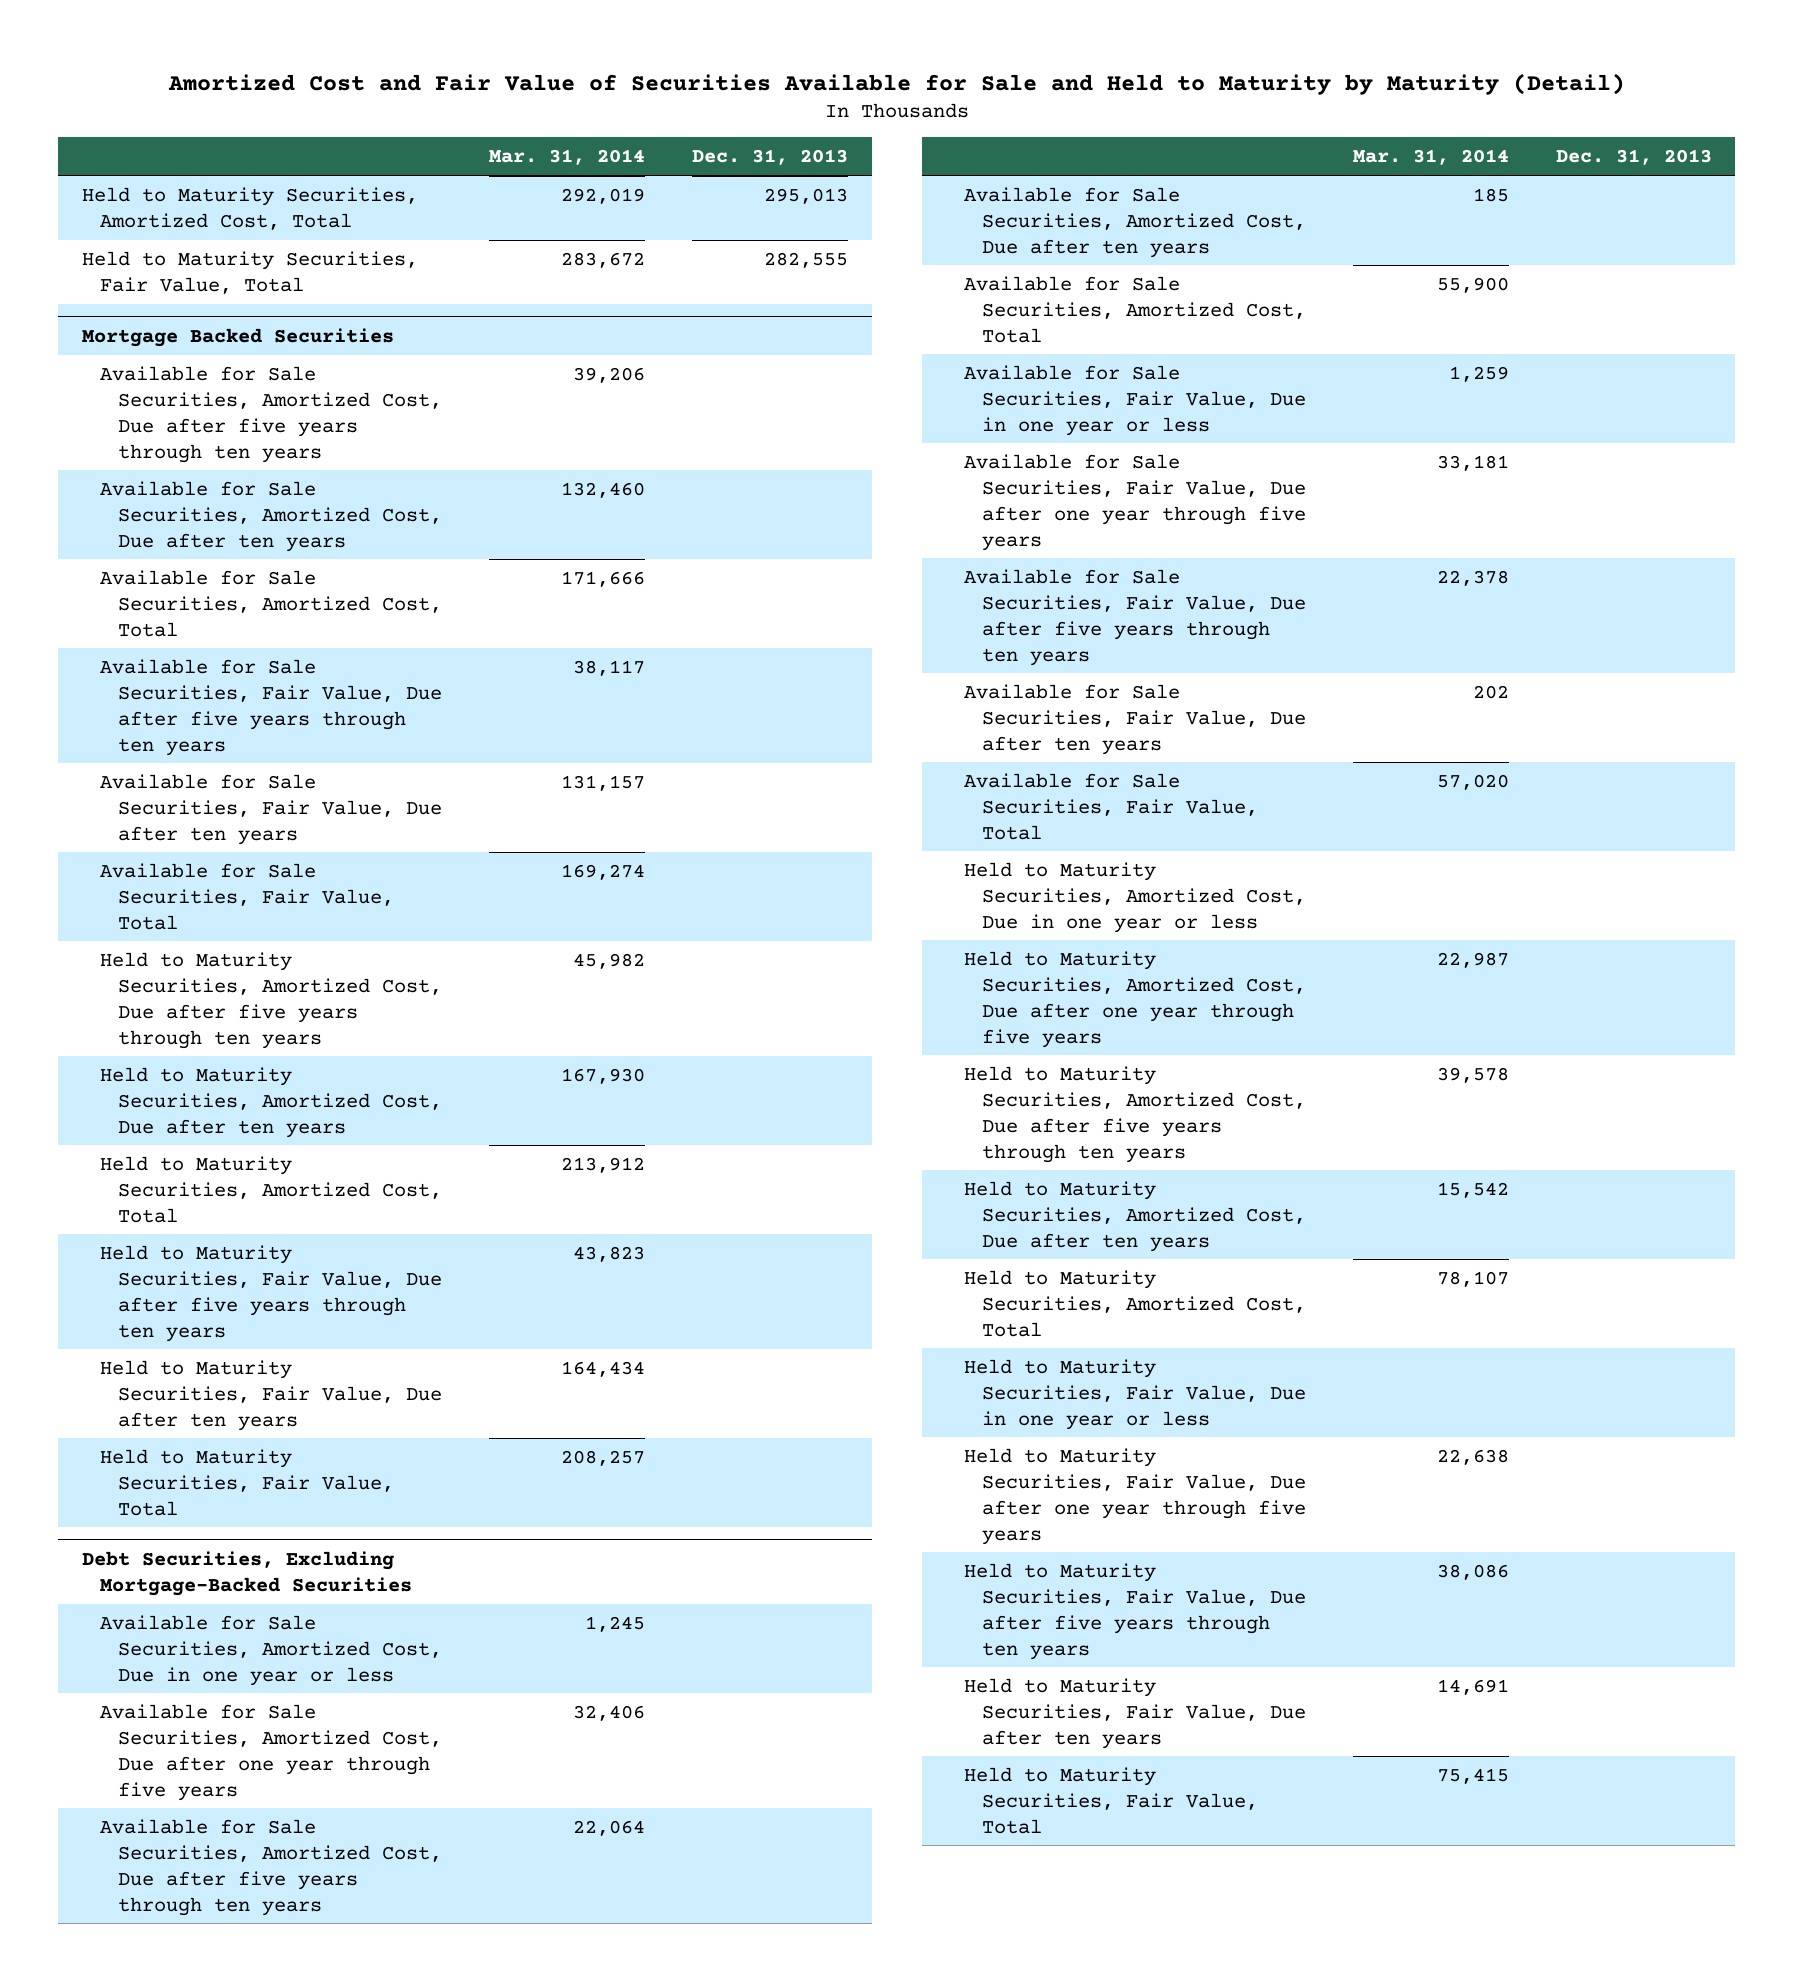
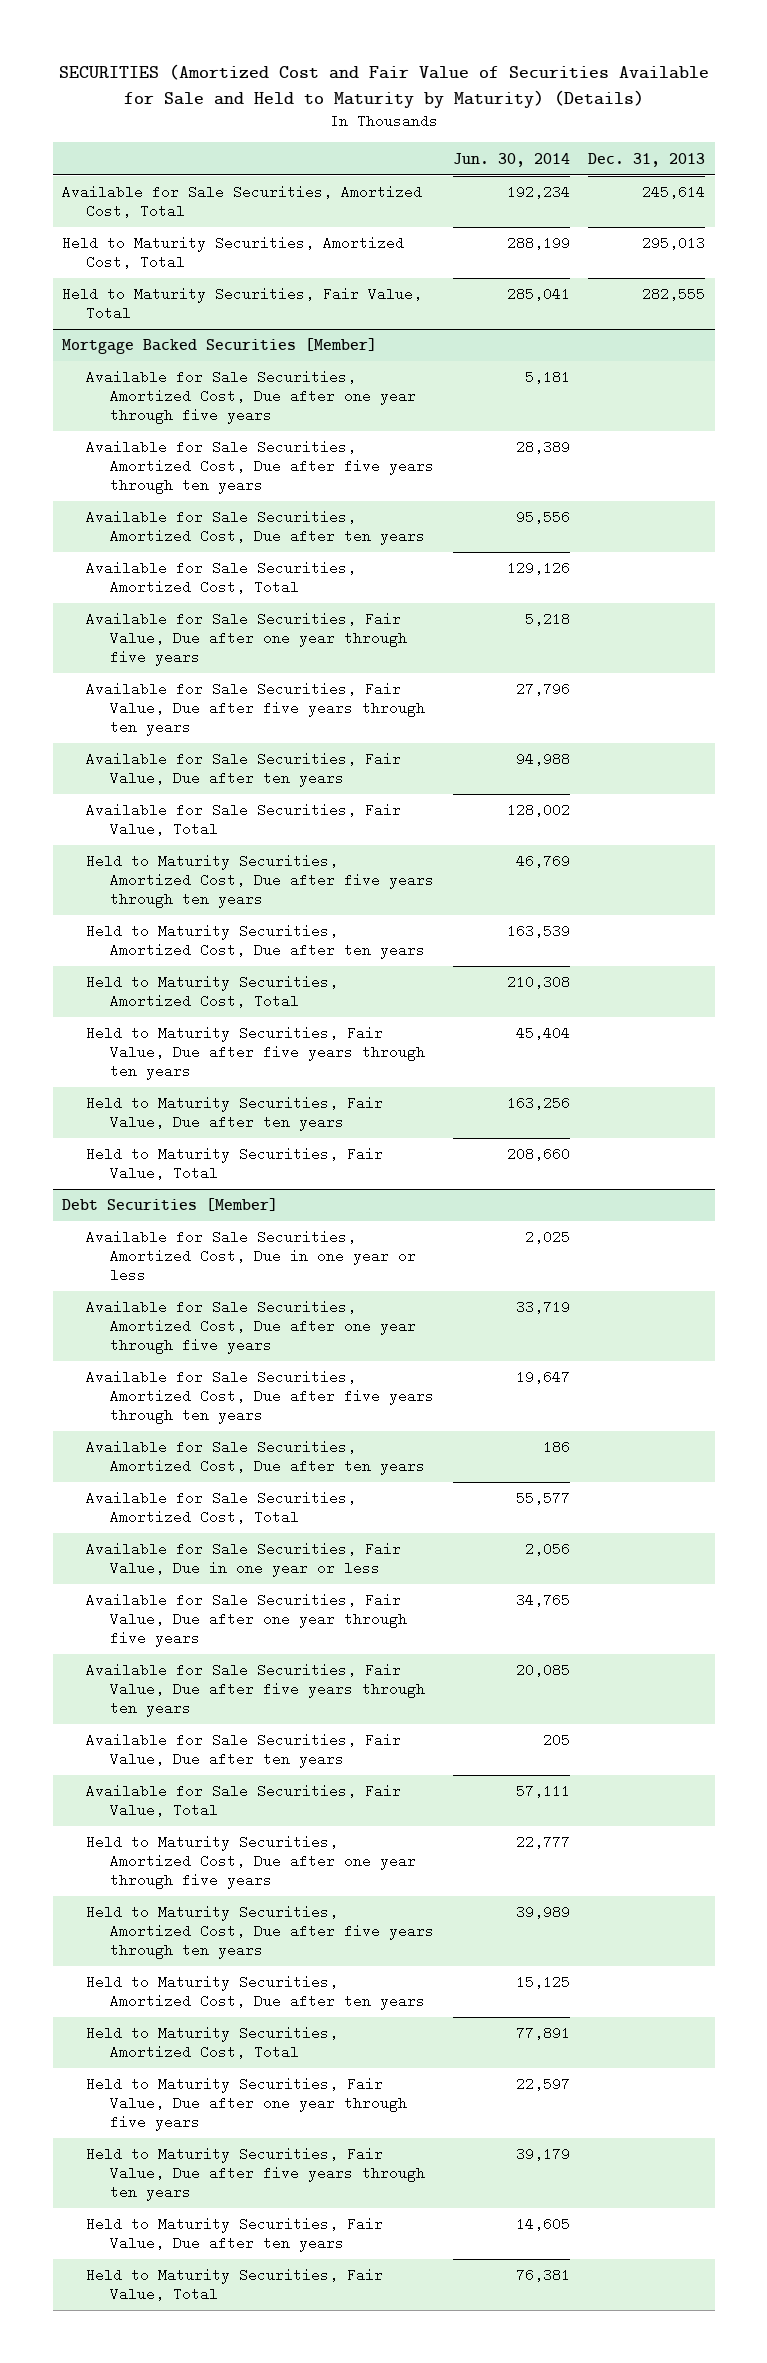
[167,72,1625,95] Amortized Cost and Fair Value of Securities Available for Sale and Held to Maturity by Maturity (Detail) -> [58,64,709,108] SECURITIES (Amortized Cost and Fair Value of Securities Available for Sale and Held to Maturity by Maturity) (Details)
[489,149,646,166] Mar. 31, 2014 -> none
none -> [452,152,570,167] Jun. 30, 2014
none -> [62,185,423,219] Available for Sale Securities, Amortized Cost, Total
[81,327,394,347] Mortgage Backed Securities -> [62,338,378,355] Mortgage Backed Securities [Member]
none -> [86,370,416,425] Available for Sale Securities, Amortized Cost, Due after one year through five years
none -> [86,612,407,667] Available for Sale Securities, Fair Value, Due after one year through five years
[81,1550,412,1596] Debt Securities, Excluding Mortgage-Backed Securities -> [62,1198,279,1212] Debt Securities [Member]
[963,861,1307,933] Held to Maturity Securities, Amortized Cost, Due in one year or less -> none
[963,1358,1307,1430] Held to Maturity Securities, Fair Value, Due in one year or less -> none

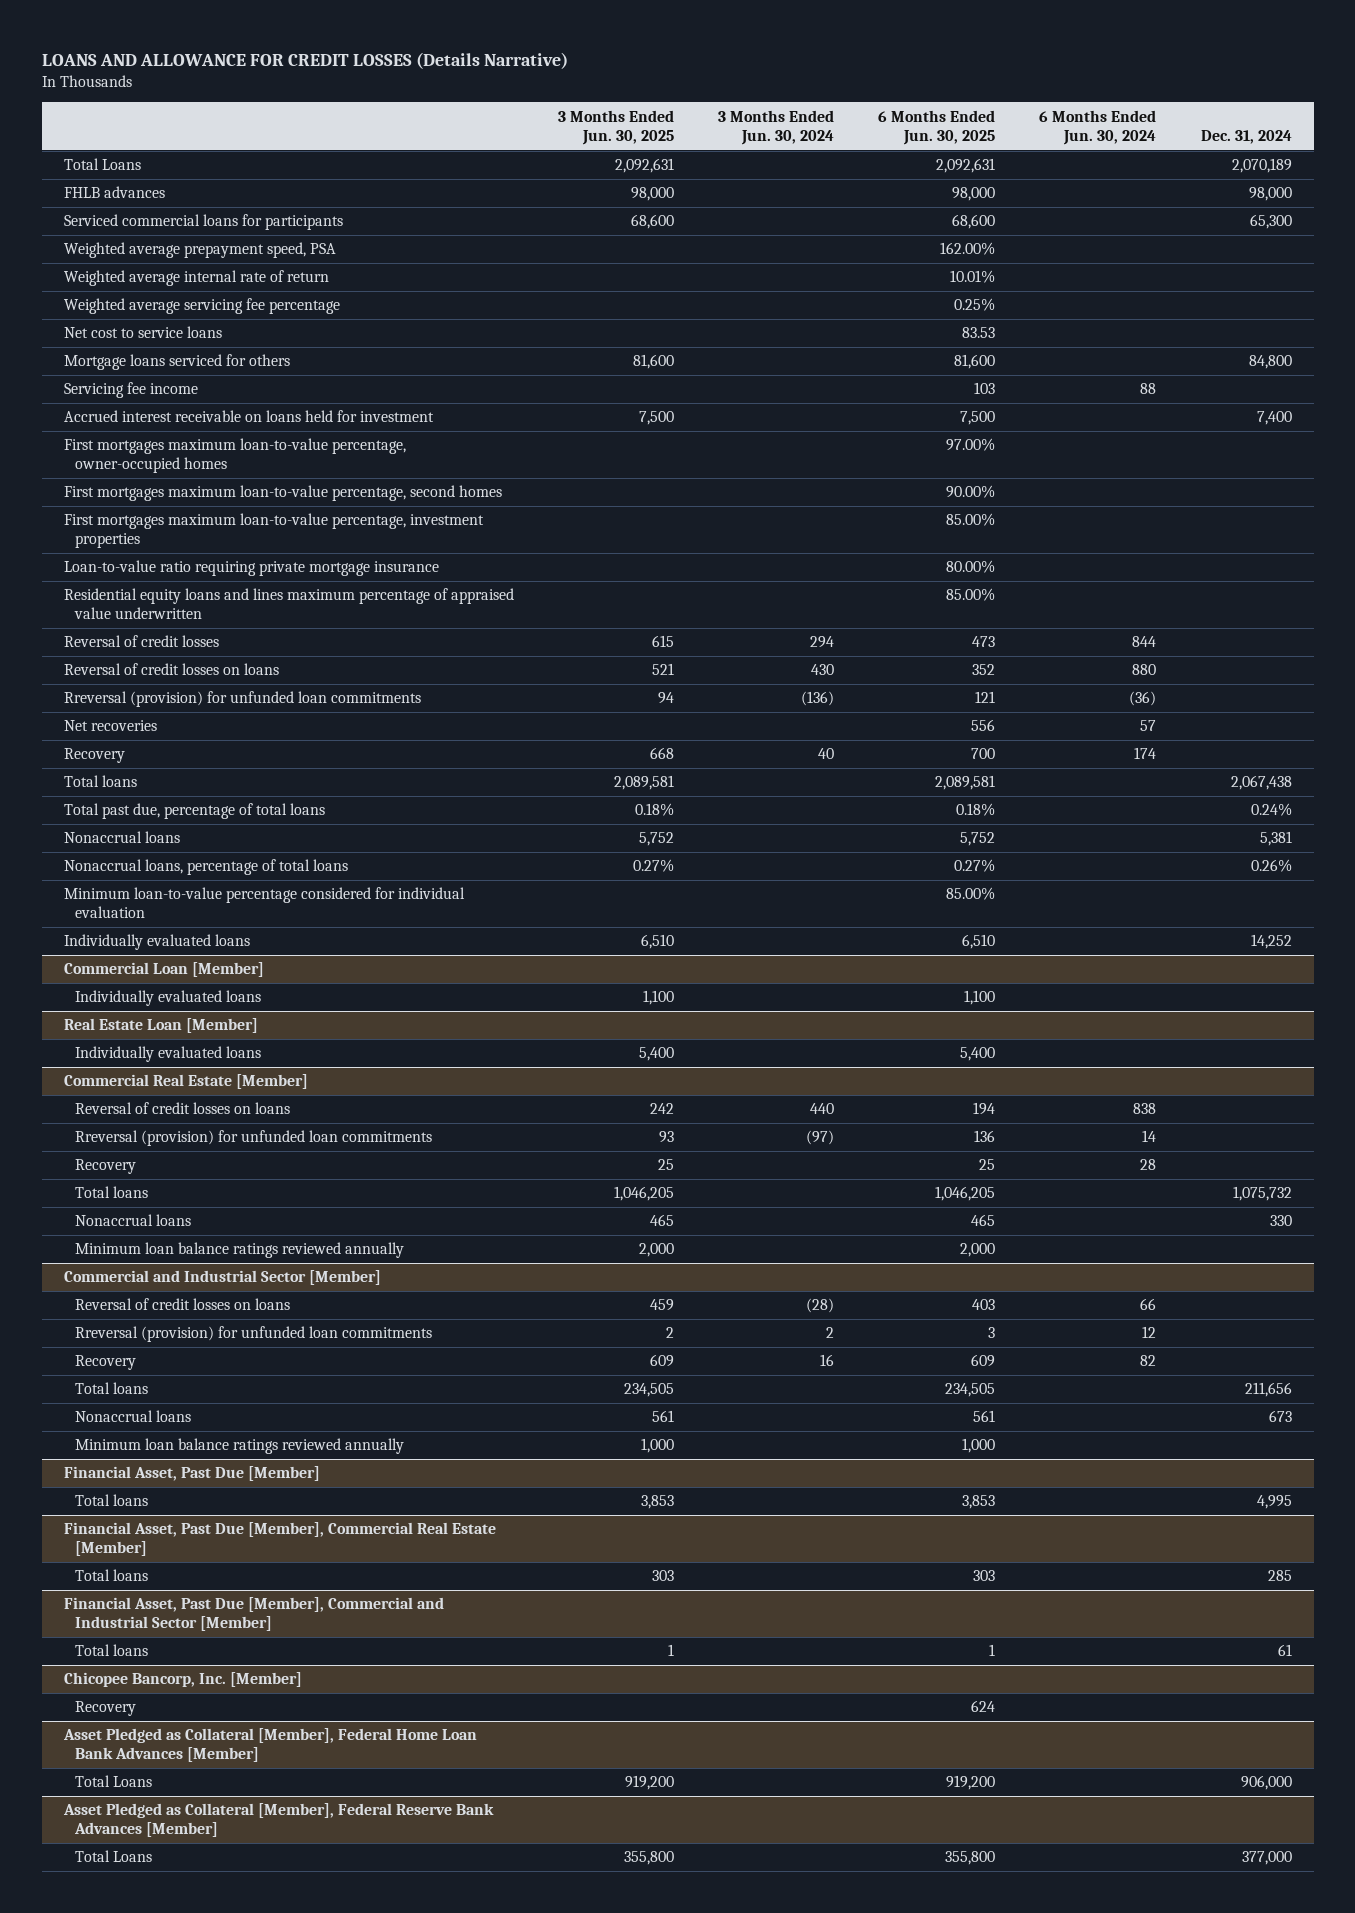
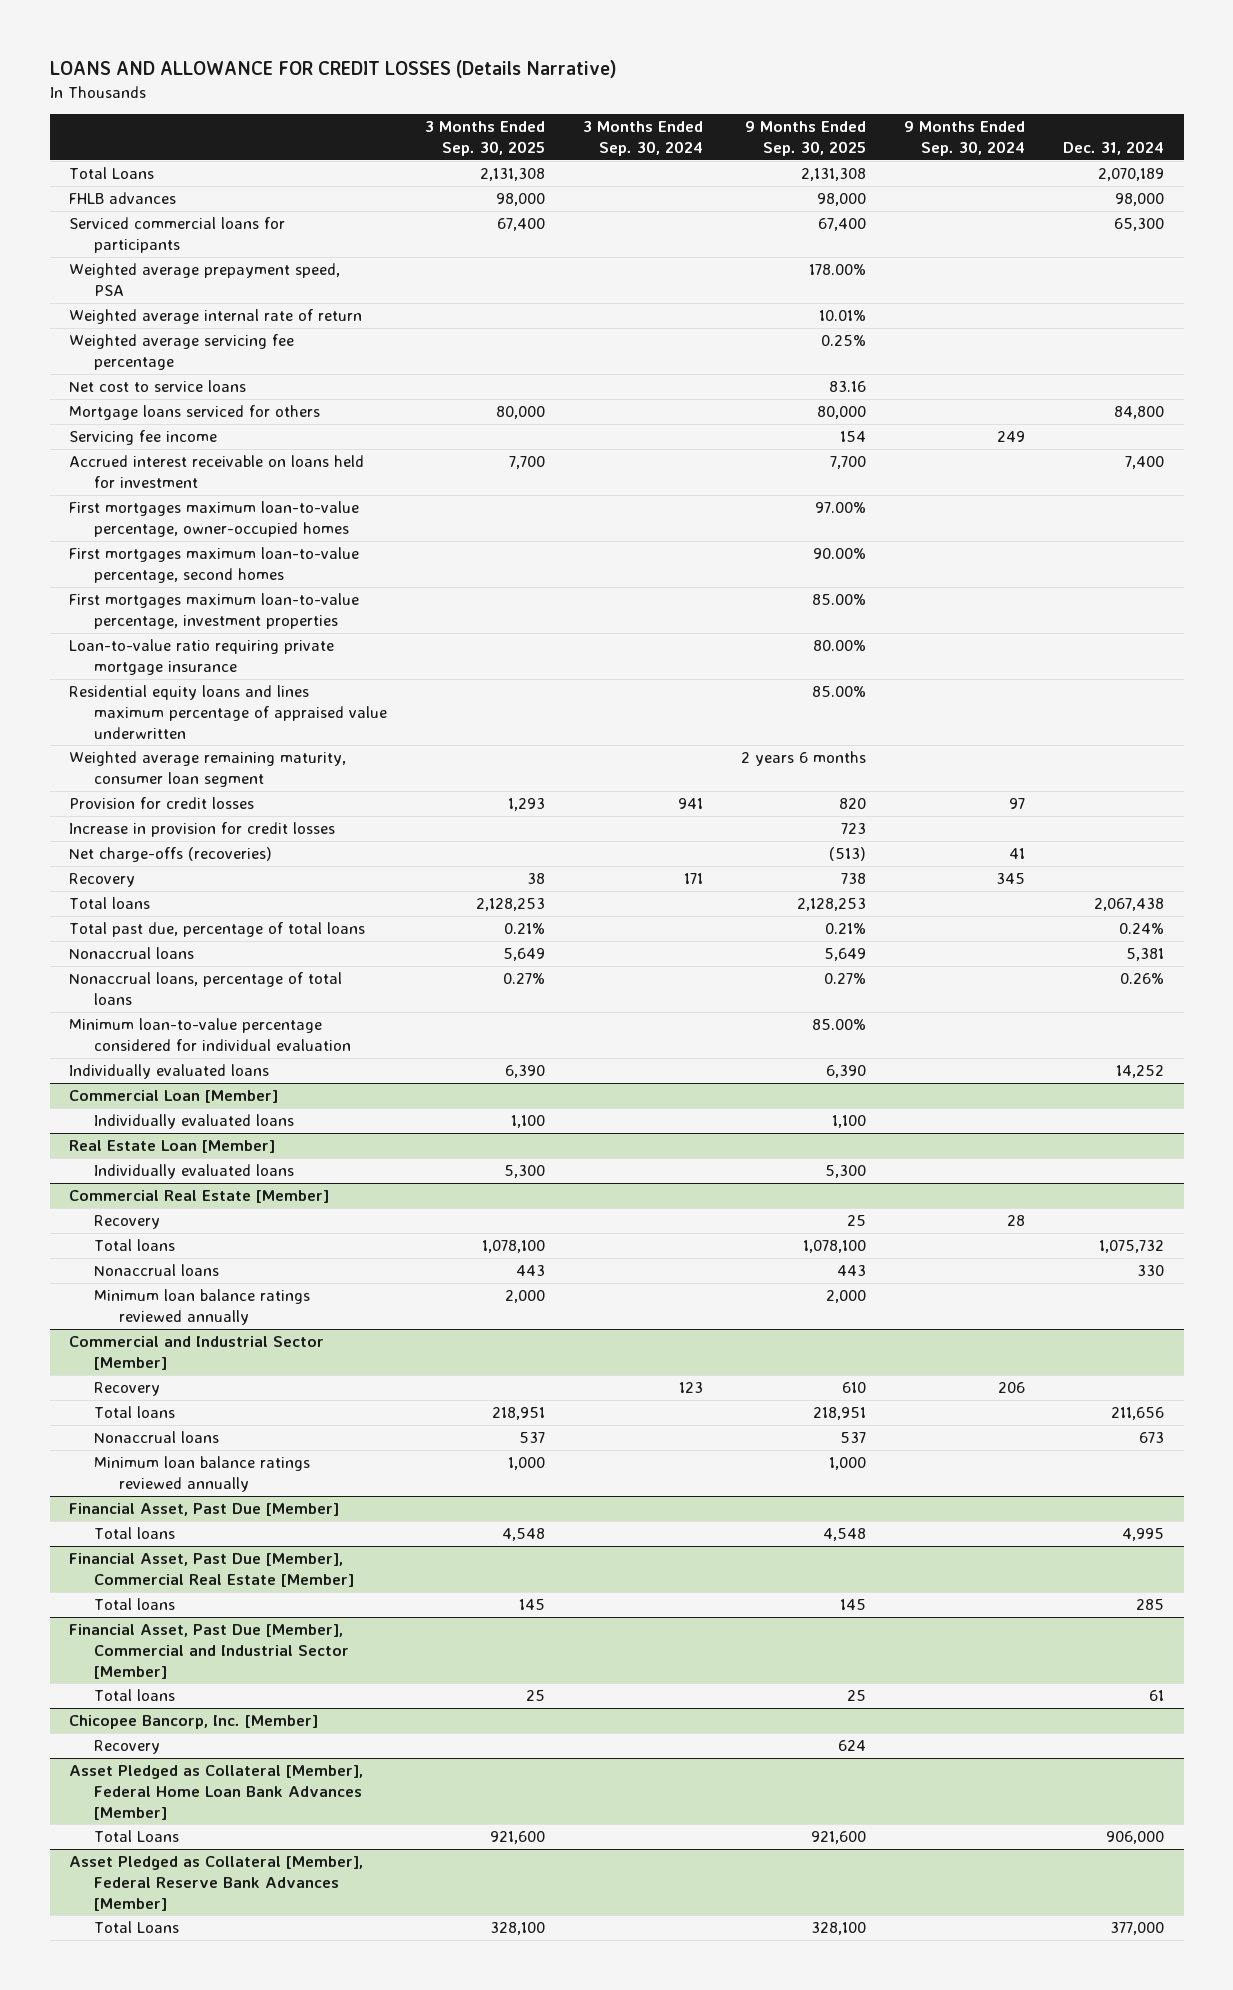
[557,109,674,145] 3 Months Ended Jun. 30, 2025 -> none
[718,109,835,145] 3 Months Ended Jun. 30, 2024 -> none
[878,109,996,145] 6 Months Ended Jun. 30, 2025 -> none
[1039,109,1157,145] 6 Months Ended Jun. 30, 2024 -> none
none -> [424,121,545,157] 3 Months Ended Sep. 30, 2025
none -> [582,121,703,157] 3 Months Ended Sep. 30, 2024
none -> [745,121,867,157] 9 Months Ended Sep. 30, 2025
none -> [904,121,1026,157] 9 Months Ended Sep. 30, 2024
[63,663,279,676] Reversal of credit losses on loans -> none
[63,691,421,708] Rreversal (provision) for unfunded loan commitments -> none
none -> [68,751,346,787] Weighted average remaining maturity, consumer loan segment
[63,635,219,648] Reversal of credit losses -> [68,797,254,810] Provision for credit losses
none -> [68,822,335,838] Increase in provision for credit losses
[63,720,157,732] Net recoveries -> [68,847,272,863] Net charge-offs (recoveries)
[75,1102,291,1115] Reversal of credit losses on loans -> none
[75,1130,433,1147] Rreversal (provision) for unfunded loan commitments -> none
[75,1298,291,1311] Reversal of credit losses on loans -> none
[75,1326,433,1343] Rreversal (provision) for unfunded loan commitments -> none

